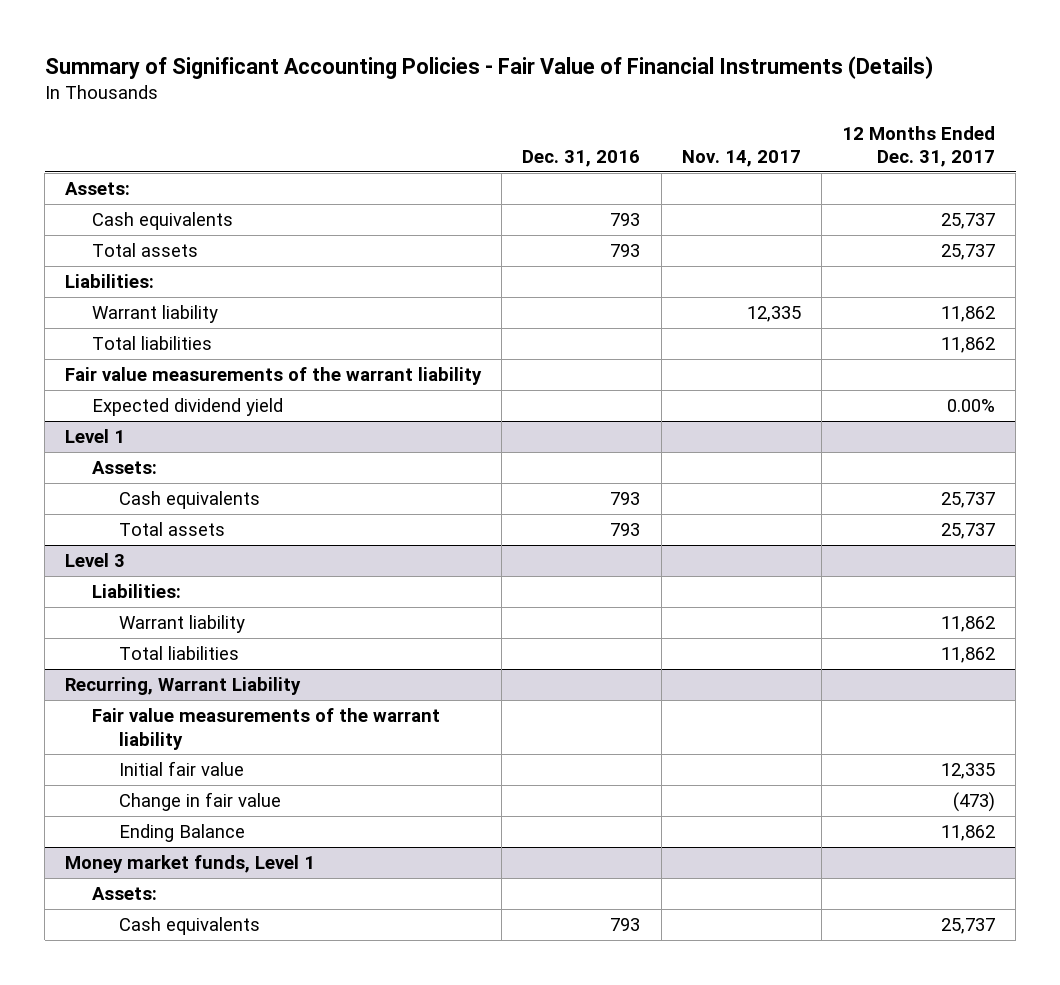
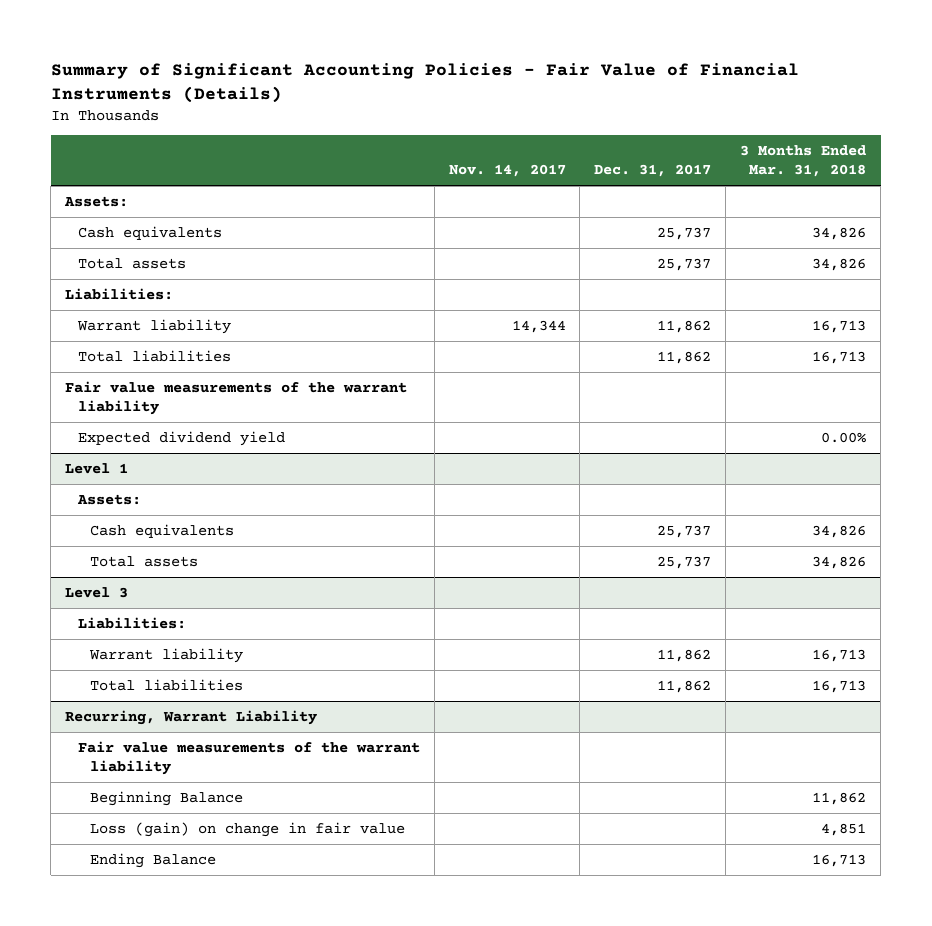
[522,150,641,168] Dec. 31, 2016 -> none
[841,125,995,168] 12 Months Ended Dec. 31, 2017 -> none
none -> [594,163,712,177] Dec. 31, 2017
none -> [740,145,867,177] 3 Months Ended Mar. 31, 2018
[746,306,801,323] 12,335 -> [511,320,566,334] 14,344
[118,761,244,777] Initial fair value -> none
none -> [90,791,244,807] Beginning Balance
[118,792,281,812] Change in fair value -> [90,822,406,838] Loss (gain) on change in fair value
[65,855,316,874] Money market funds, Level 1 -> none
[91,887,157,901] Assets: -> none
[118,917,260,936] Cash equivalents -> none

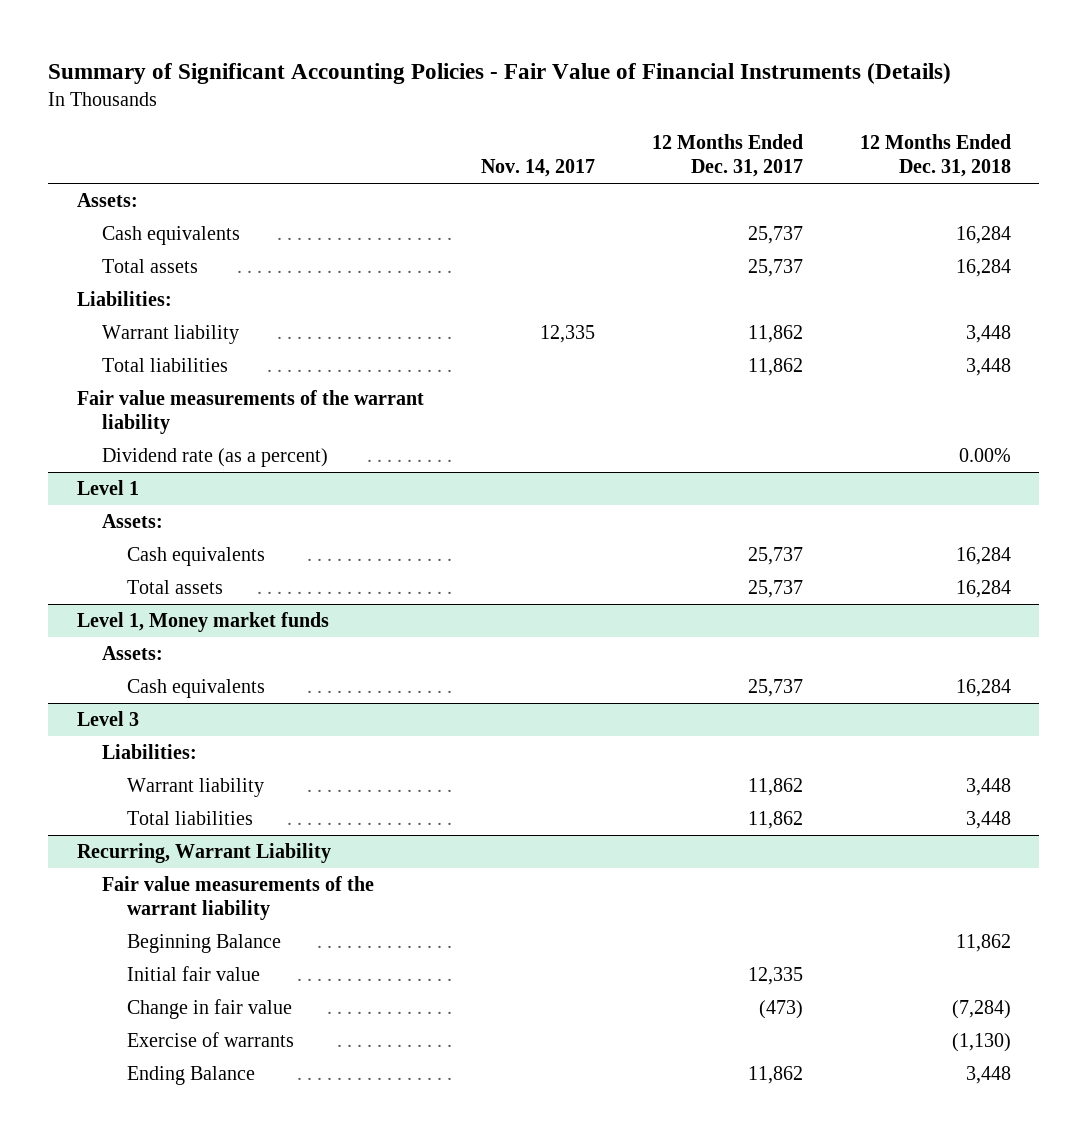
[594,163,712,177] Dec. 31, 2017 -> none
[740,145,867,177] 3 Months Ended Mar. 31, 2018 -> none
none -> [651,134,803,177] 12 Months Ended Dec. 31, 2017
none -> [859,134,1011,177] 12 Months Ended Dec. 31, 2018
[511,320,566,334] 14,344 -> [539,325,595,344] 12,335
[77,431,285,447] Expected dividend yield -> none
none -> [101,448,328,468] Dividend rate (as a percent)
none -> [76,612,329,633] Level 1, Money market funds
none -> [101,646,163,661] Assets:
none -> [126,679,265,699] Cash equivalents
none -> [126,966,260,982] Initial fair value
[90,822,406,838] Loss (gain) on change in fair value -> [126,999,292,1020] Change in fair value
none -> [126,1032,294,1048] Exercise of warrants

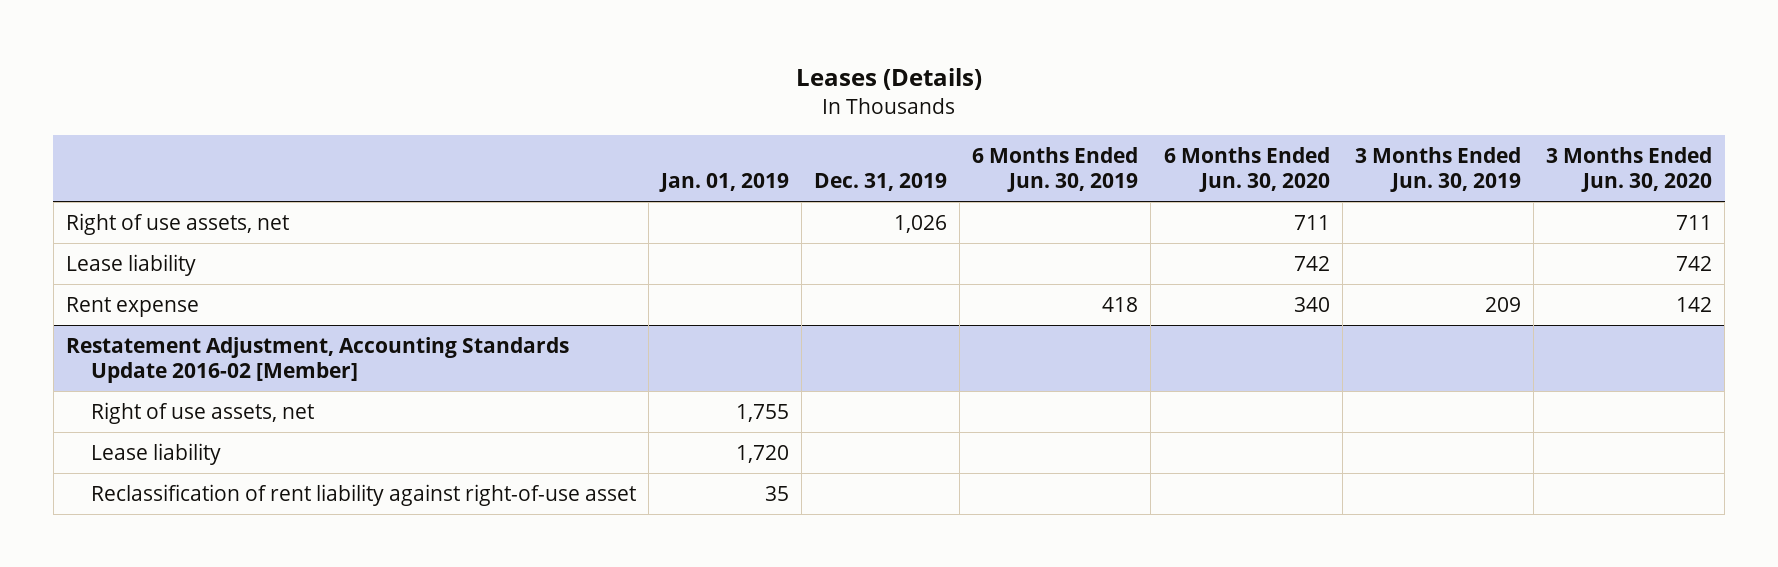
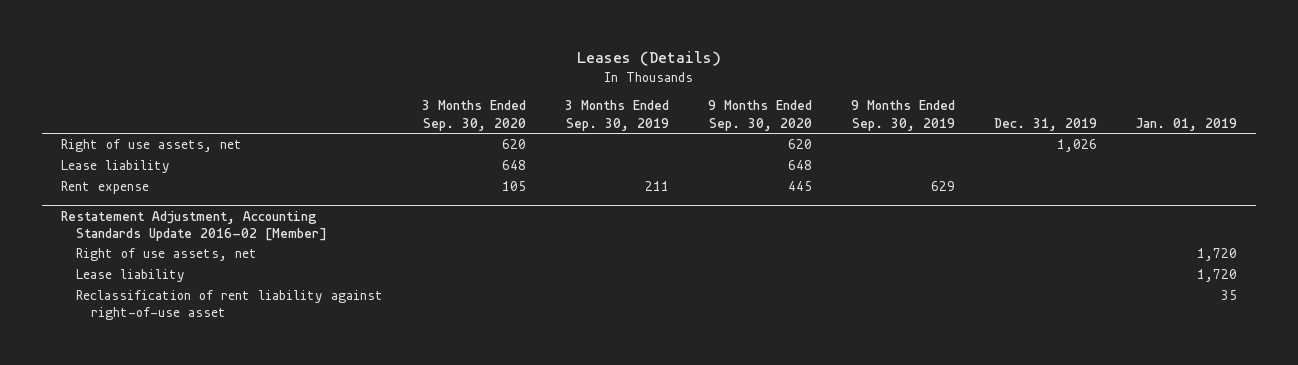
[972,147,1139,193] 6 Months Ended Jun. 30, 2019 -> none
[1163,147,1330,193] 6 Months Ended Jun. 30, 2020 -> none
[1354,147,1521,193] 3 Months Ended Jun. 30, 2019 -> none
[1545,147,1712,193] 3 Months Ended Jun. 30, 2020 -> none
none -> [422,100,527,131] 3 Months Ended Sep. 30, 2020
none -> [564,100,669,131] 3 Months Ended Sep. 30, 2019
none -> [707,100,812,131] 9 Months Ended Sep. 30, 2020
none -> [850,100,955,131] 9 Months Ended Sep. 30, 2019
[735,403,789,422] 1,755 -> [1196,248,1237,262] 1,720

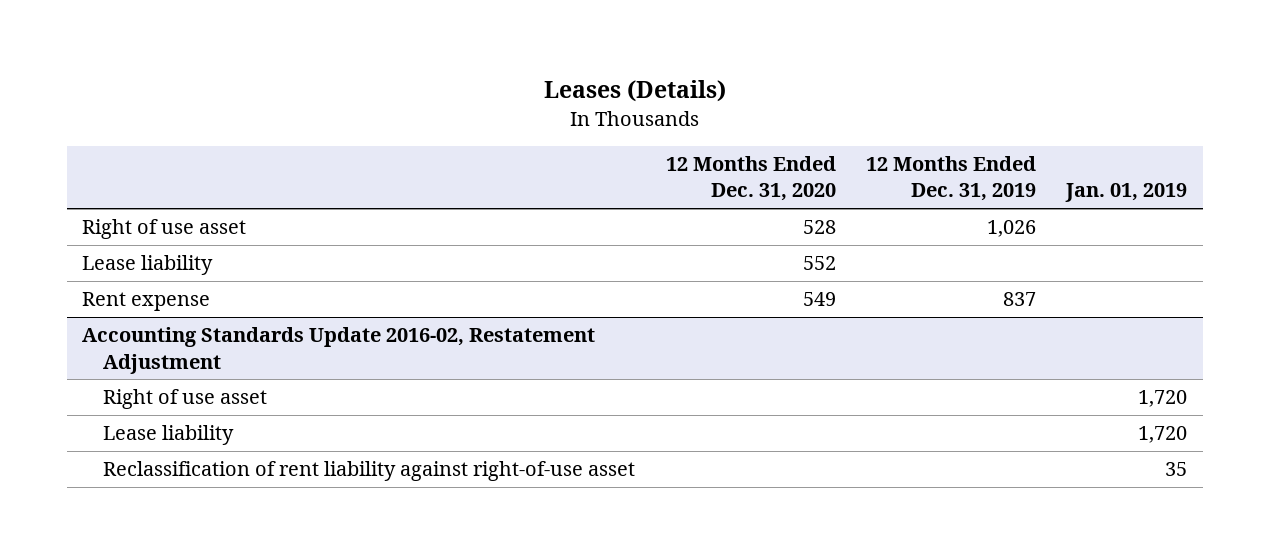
[422,100,527,131] 3 Months Ended Sep. 30, 2020 -> none
[564,100,669,131] 3 Months Ended Sep. 30, 2019 -> none
[707,100,812,131] 9 Months Ended Sep. 30, 2020 -> none
[850,100,955,131] 9 Months Ended Sep. 30, 2019 -> none
[993,117,1097,131] Dec. 31, 2019 -> none
none -> [665,156,836,202] 12 Months Ended Dec. 31, 2020
none -> [865,156,1036,202] 12 Months Ended Dec. 31, 2019
[61,139,243,153] Right of use assets, net -> [82,219,247,240] Right of use asset
[61,210,328,241] Restatement Adjustment, Accounting Standards Update 2016-02 [Member] -> [82,327,596,374] Accounting Standards Update 2016-02, Restatement Adjustment
[76,248,258,262] Right of use assets, net -> [103,389,268,410] Right of use asset

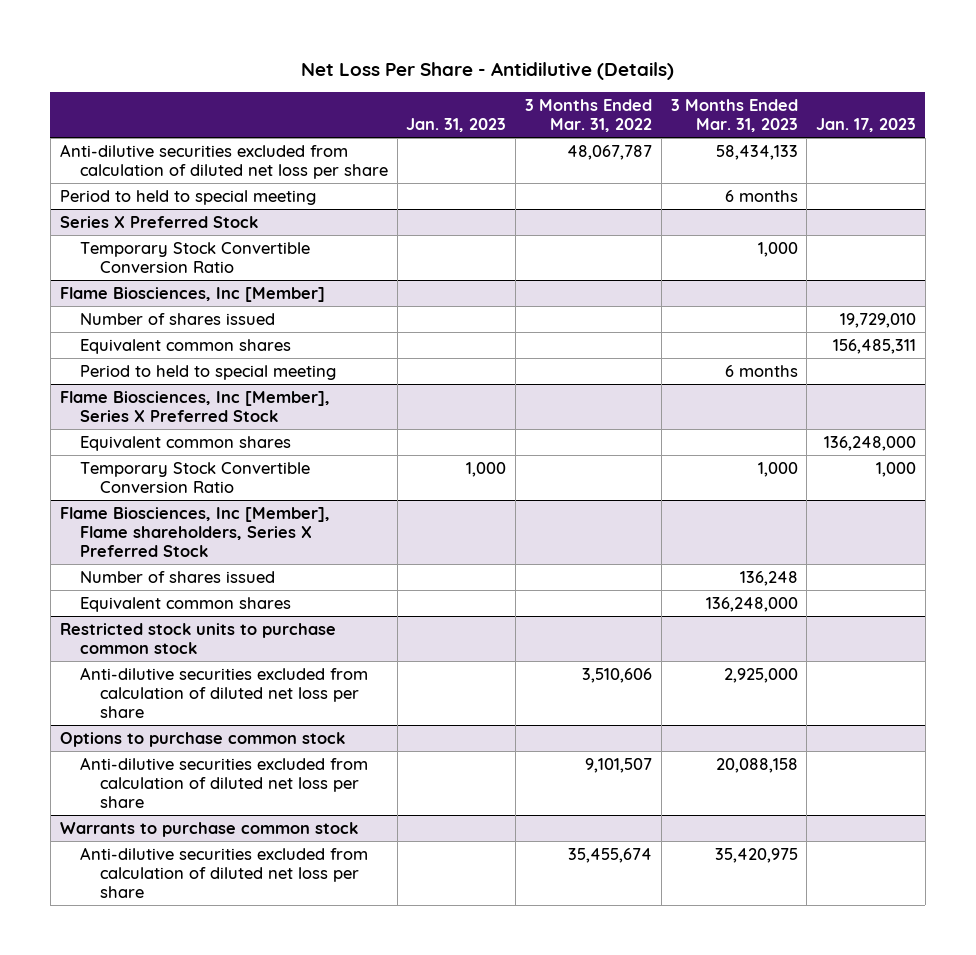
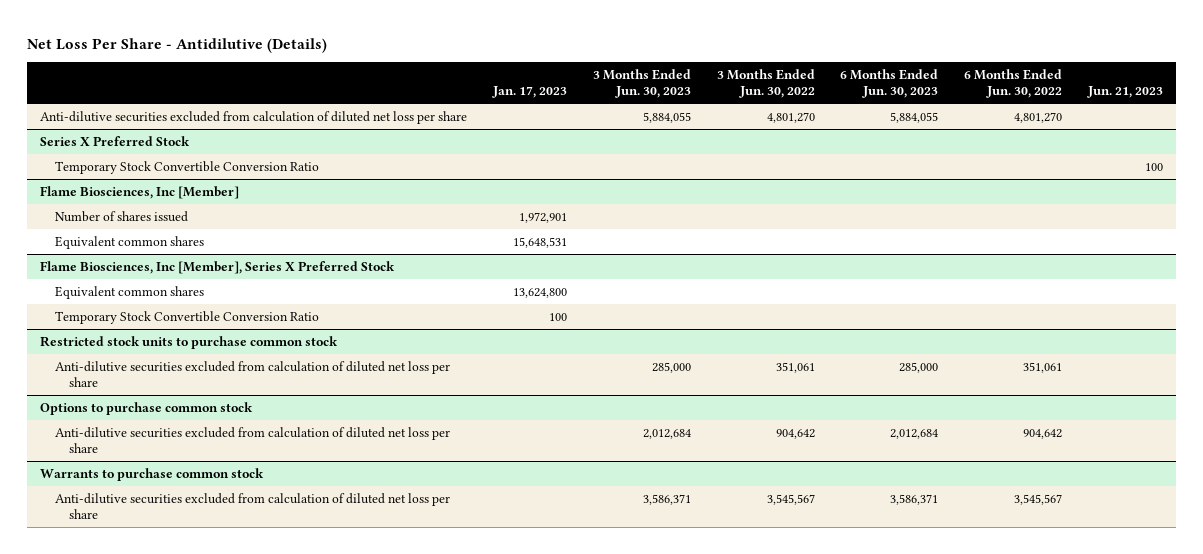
[406,118,507,133] Jan. 31, 2023 -> none
[524,99,652,133] 3 Months Ended Mar. 31, 2022 -> none
[670,99,798,133] 3 Months Ended Mar. 31, 2023 -> none
none -> [592,69,691,99] 3 Months Ended Jun. 30, 2023
none -> [716,69,815,99] 3 Months Ended Jun. 30, 2022
none -> [840,69,939,99] 6 Months Ended Jun. 30, 2023
none -> [964,69,1063,99] 6 Months Ended Jun. 30, 2022
none -> [1086,86,1163,99] Jun. 21, 2023
[59,189,316,205] Period to held to special meeting -> none
[79,364,336,380] Period to held to special meeting -> none
[840,312,917,328] 19,729,010 -> [519,211,568,223] 1,972,901
[833,338,917,354] 156,485,311 -> [513,236,568,248] 15,648,531
[59,506,330,557] Flame Biosciences, Inc [Member], Flame shareholders, Series X Preferred Stock -> none
[79,570,275,583] Number of shares issued -> none
[79,596,291,612] Equivalent common shares -> none
[824,435,917,451] 136,248,000 -> [513,287,568,298] 13,624,800
[876,461,917,477] 1,000 -> [549,312,568,321] 100

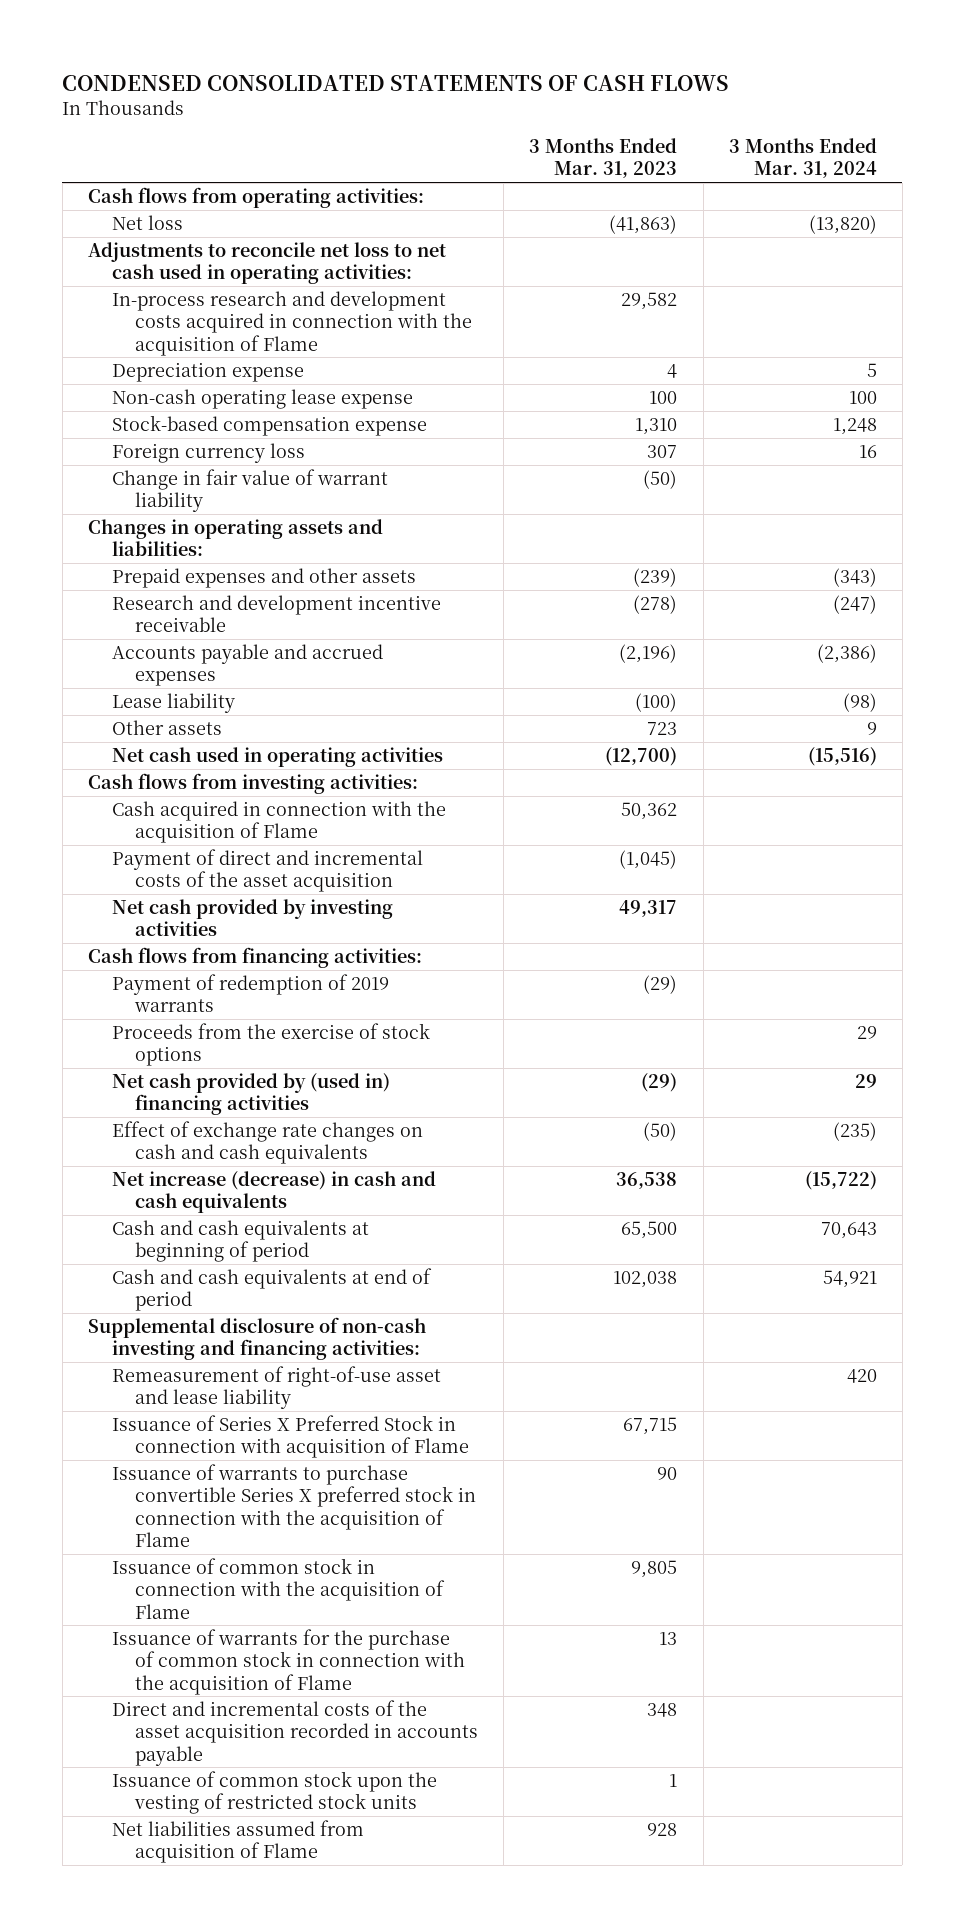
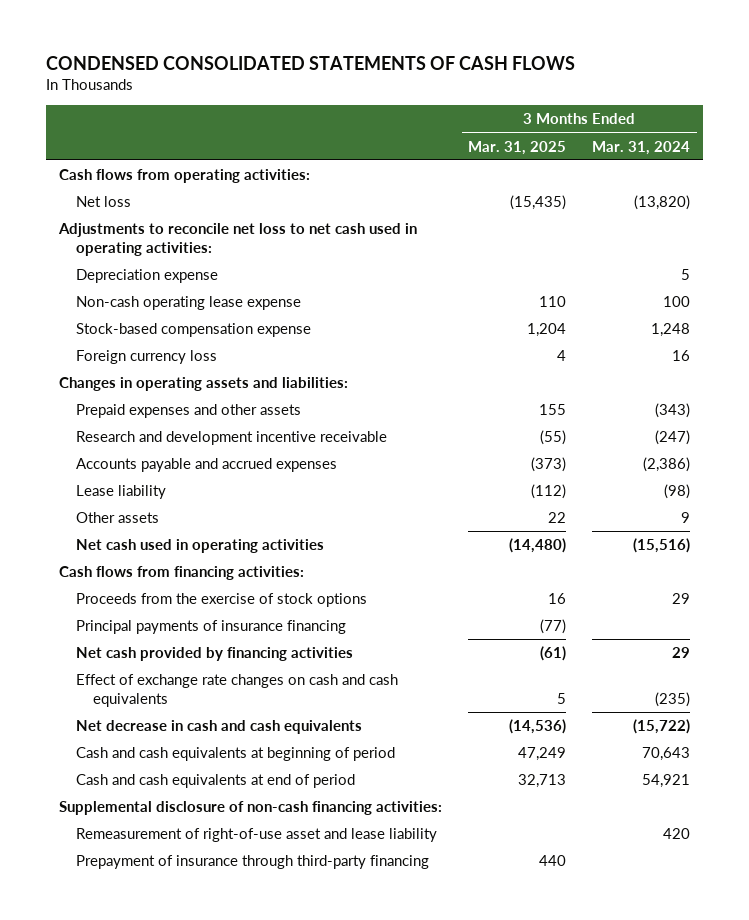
[529,138,678,179] 3 Months Ended Mar. 31, 2023 -> none
none -> [468,140,567,155] Mar. 31, 2025
[111,291,473,356] In-process research and development costs acquired in connection with the acquisition of Flame -> none
[111,469,388,513] Change in fair value of warrant liability -> none
[88,773,419,795] Cash flows from investing activities: -> none
[111,801,446,844] Cash acquired in connection with the acquisition of Flame -> none
[111,849,423,893] Payment of direct and incremental costs of the asset acquisition -> none
[111,899,393,937] Net cash provided by investing activities -> none
[111,974,389,1013] Payment of redemption of 2019 warrants -> none
none -> [75,620,346,635] Principal payments of insurance financing
[111,1073,390,1116] Net cash provided by (used in) financing activities -> [75,647,353,662] Net cash provided by financing activities
[111,1171,436,1214] Net increase (decrease) in cash and cash equivalents -> [75,720,362,735] Net decrease in cash and cash equivalents
[88,1317,427,1361] Supplemental disclosure of non-cash investing and financing activities: -> [58,801,442,816] Supplemental disclosure of non-cash financing activities:
[111,1415,470,1459] Issuance of Series X Preferred Stock in connection with acquisition of Flame -> none
[111,1464,477,1547] Issuance of warrants to purchase convertible Series X preferred stock in connection with the acquisition of Flame -> none
[111,1558,446,1619] Issuance of common stock in connection with the acquisition of Flame -> none
[111,1629,466,1695] Issuance of warrants for the purchase of common stock in connection with the acquisition of Flame -> none
[111,1700,479,1766] Direct and incremental costs of the asset acquisition recorded in accounts payable -> none
[111,1771,437,1815] Issuance of common stock upon the vesting of restricted stock units -> none
[111,1820,364,1864] Net liabilities assumed from acquisition of Flame -> none
none -> [75,855,429,870] Prepayment of insurance through third-party financing

